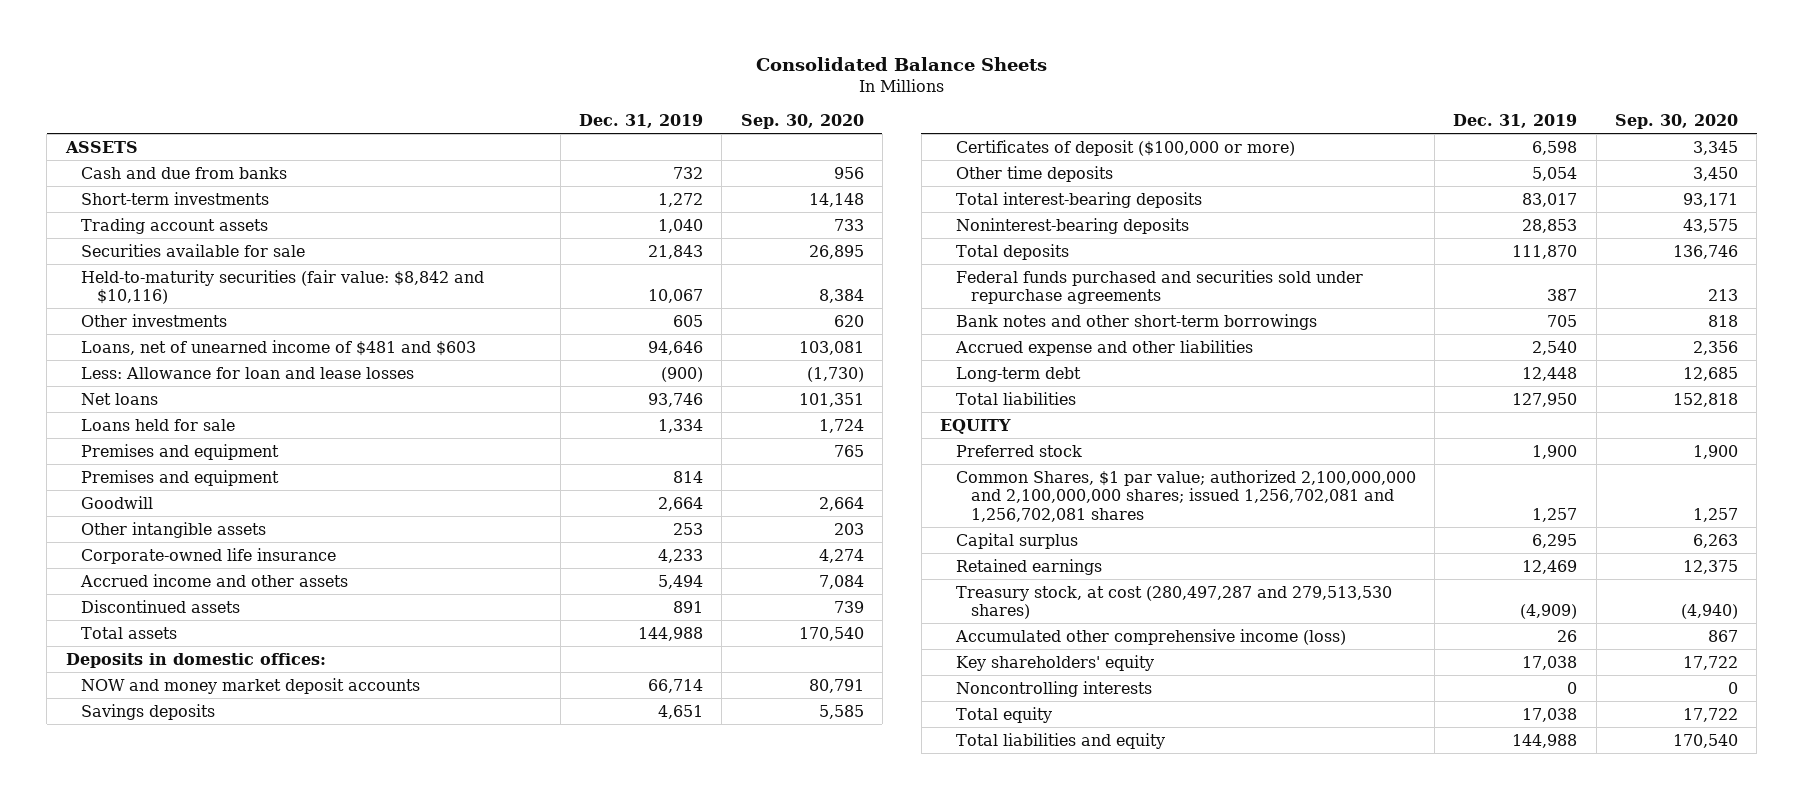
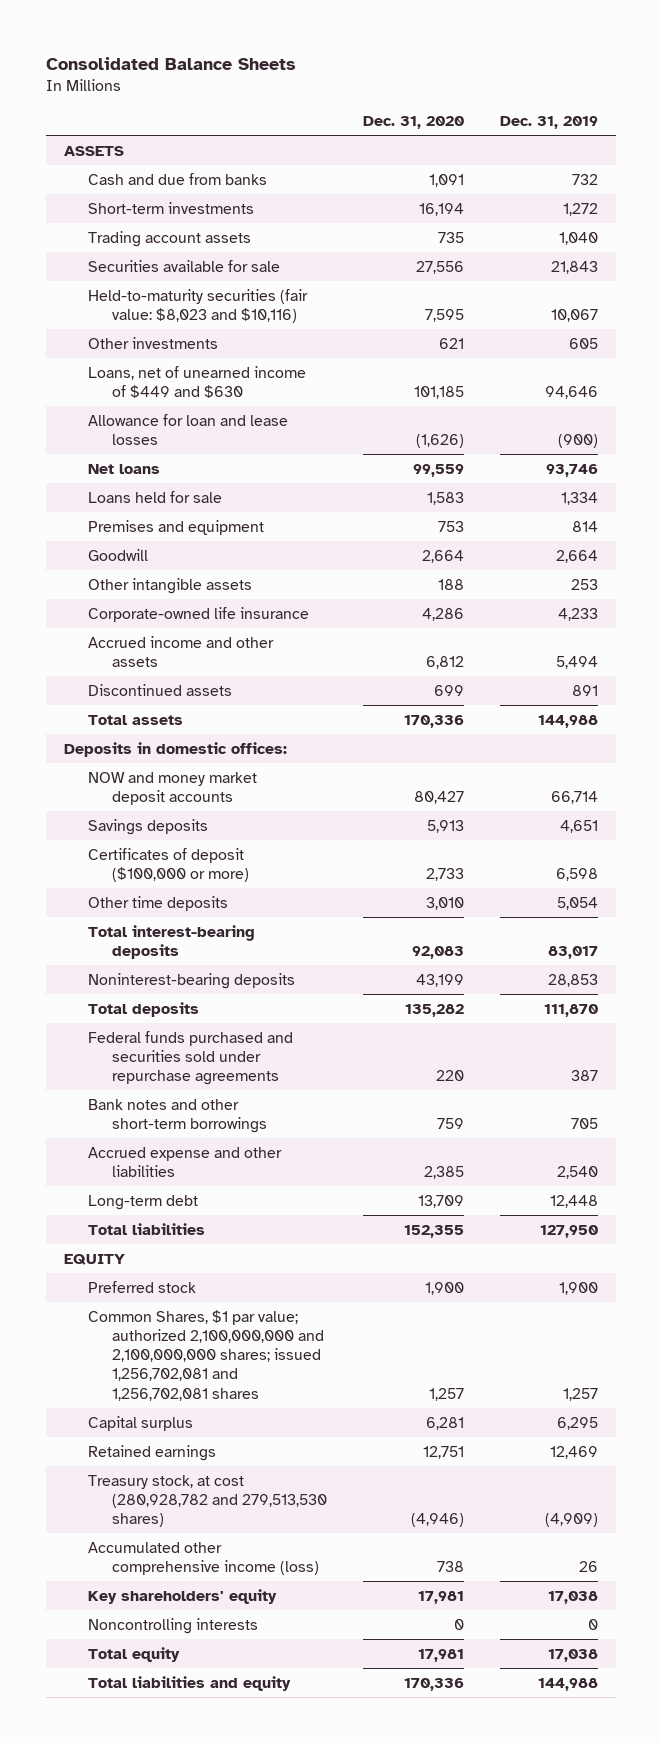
[740,114,864,130] Sep. 30, 2020 -> none
none -> [362,115,464,129] Dec. 31, 2020
[81,269,485,305] Held-to-maturity securities (fair value: $8,842 and $10,116) -> [87,288,308,323] Held-to-maturity securities (fair value: $8,023 and $10,116)
[81,339,477,356] Loans, net of unearned income of $481 and $603 -> [87,365,306,398] Loans, net of unearned income of $449 and $630
[81,366,415,379] Less: Allowance for loan and lease losses -> [87,413,288,445] Allowance for loan and lease losses
[81,443,280,460] Premises and equipment -> none
[955,585,1392,620] Treasury stock, at cost (280,497,287 and 279,513,530 shares) -> [87,1474,327,1528] Treasury stock, at cost (280,928,782 and 279,513,530 shares)

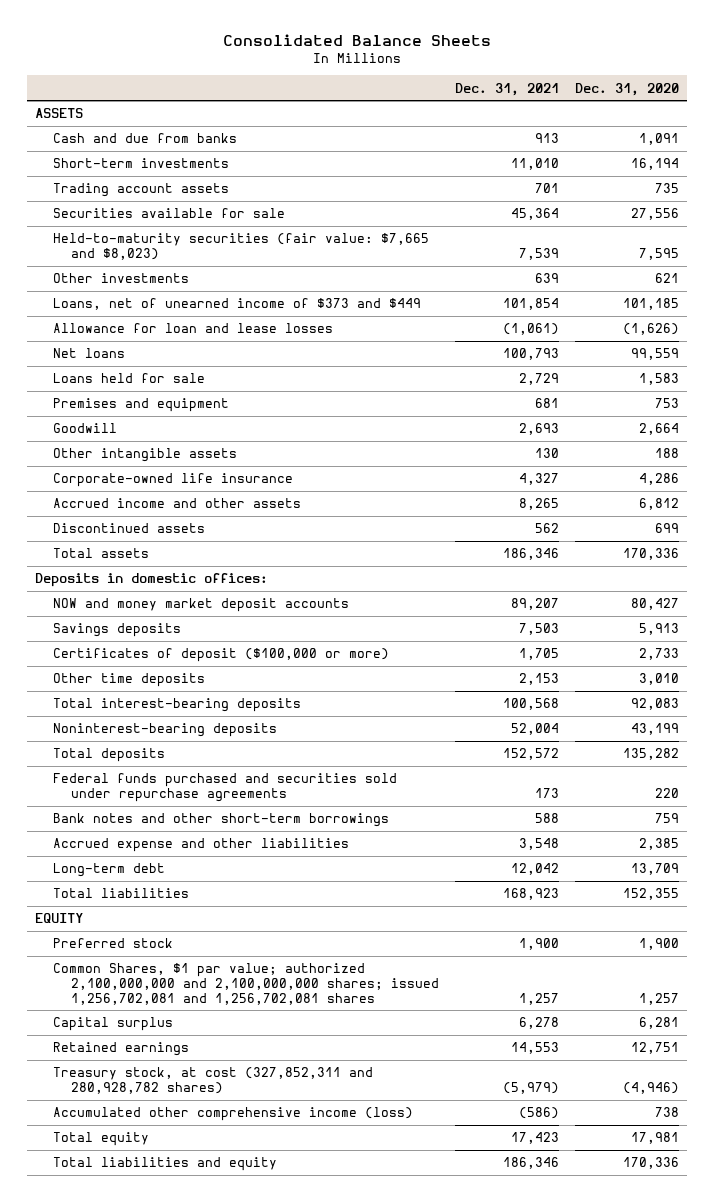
[499,115,598,129] Dec. 31, 2019 -> none
none -> [454,82,559,96] Dec. 31, 2021
[87,288,308,323] Held-to-maturity securities (fair value: $8,023 and $10,116) -> [52,233,429,260] Held-to-maturity securities (fair value: $7,665 and $8,023)
[87,365,306,398] Loans, net of unearned income of $449 and $630 -> [52,298,421,311] Loans, net of unearned income of $373 and $449
[87,1474,327,1528] Treasury stock, at cost (280,928,782 and 279,513,530 shares) -> [52,1067,373,1094] Treasury stock, at cost (327,852,311 and 280,928,782 shares)
[87,1588,277,1604] Key shareholders' equity -> none
[87,1617,258,1634] Noncontrolling interests -> none

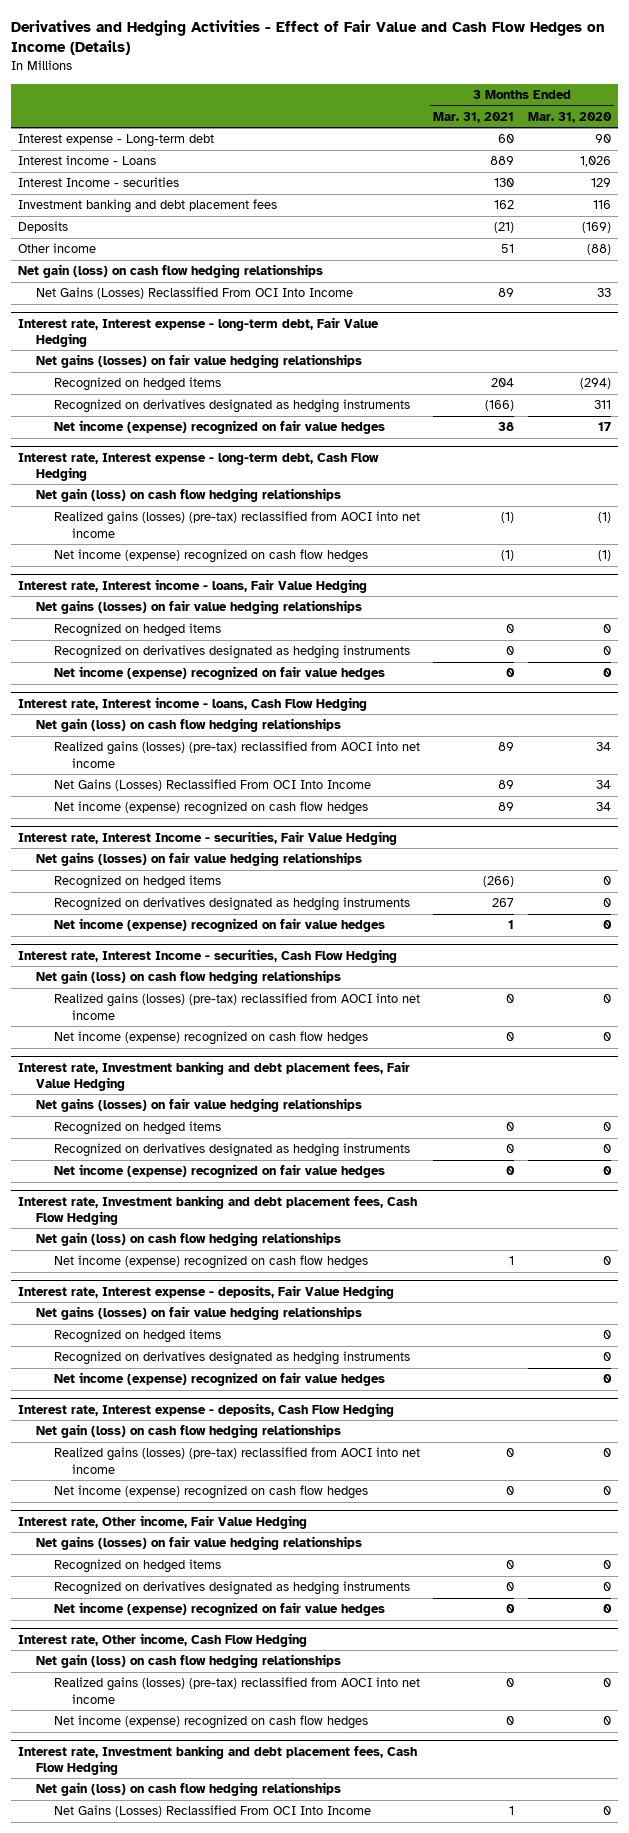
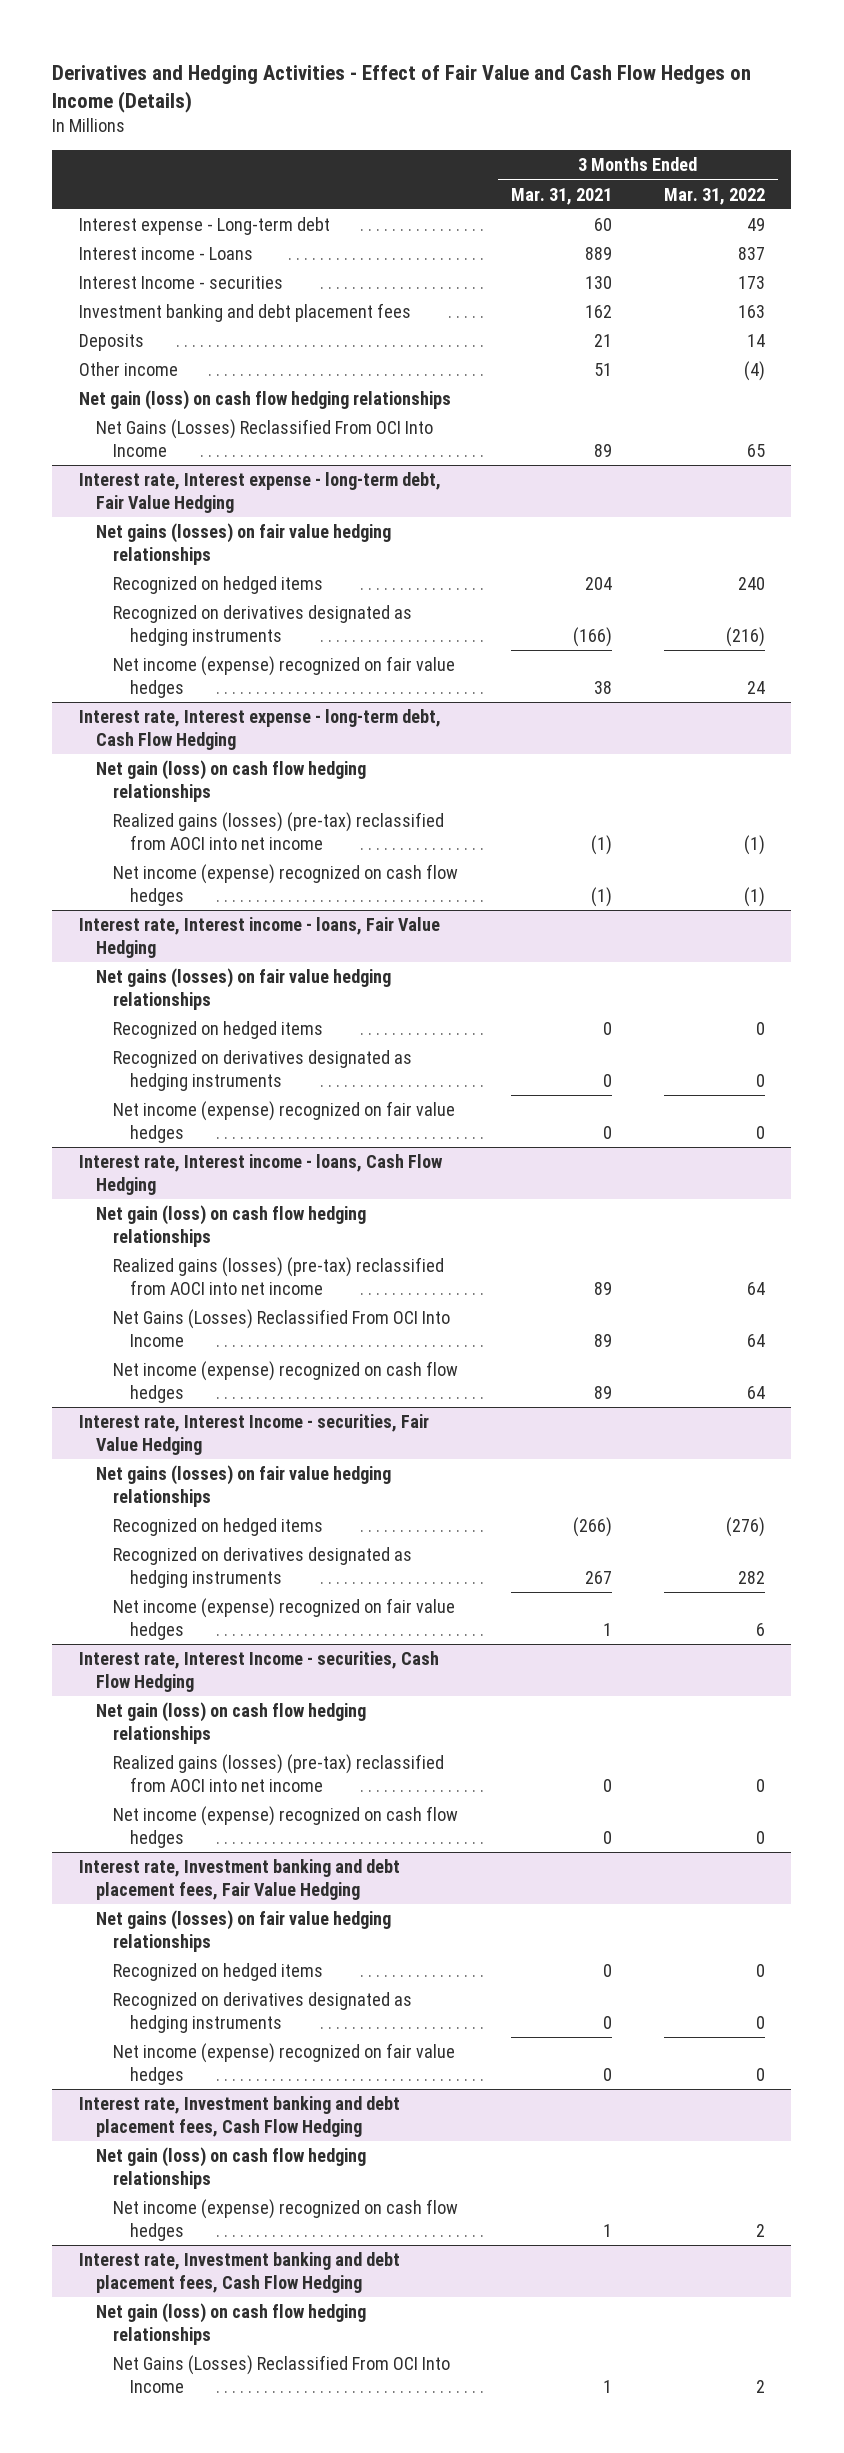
[527,111,612,123] Mar. 31, 2020 -> none
none -> [664,187,766,205] Mar. 31, 2022
[494,222,515,234] (21) -> [593,334,612,348] 21
[18,1284,395,1299] Interest rate, Interest expense - deposits, Fair Value Hedging -> none
[36,1306,363,1321] Net gains (losses) on fair value hedging relationships -> none
[53,1329,221,1344] Recognized on hedged items -> none
[53,1351,410,1366] Recognized on derivatives designated as hedging instruments -> none
[53,1372,385,1387] Net income (expense) recognized on fair value hedges -> none
[18,1402,395,1417] Interest rate, Interest expense - deposits, Cash Flow Hedging -> none
[36,1424,342,1439] Net gain (loss) on cash flow hedging relationships -> none
[53,1447,420,1474] Realized gains (losses) (pre-tax) reclassified from AOCI into net income -> none
[53,1485,368,1500] Net income (expense) recognized on cash flow hedges -> none
[18,1514,308,1529] Interest rate, Other income, Fair Value Hedging -> none
[36,1536,363,1551] Net gains (losses) on fair value hedging relationships -> none
[53,1559,221,1574] Recognized on hedged items -> none
[53,1581,410,1596] Recognized on derivatives designated as hedging instruments -> none
[53,1602,385,1617] Net income (expense) recognized on fair value hedges -> none
[18,1632,308,1647] Interest rate, Other income, Cash Flow Hedging -> none
[36,1654,342,1669] Net gain (loss) on cash flow hedging relationships -> none
[53,1677,420,1704] Realized gains (losses) (pre-tax) reclassified from AOCI into net income -> none
[53,1715,368,1730] Net income (expense) recognized on cash flow hedges -> none

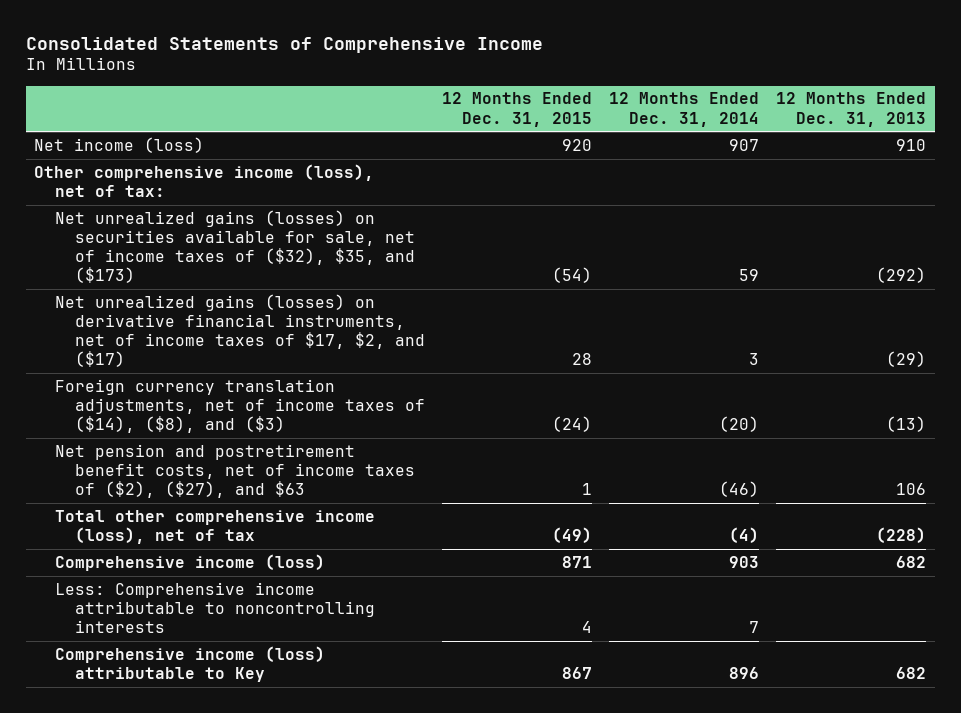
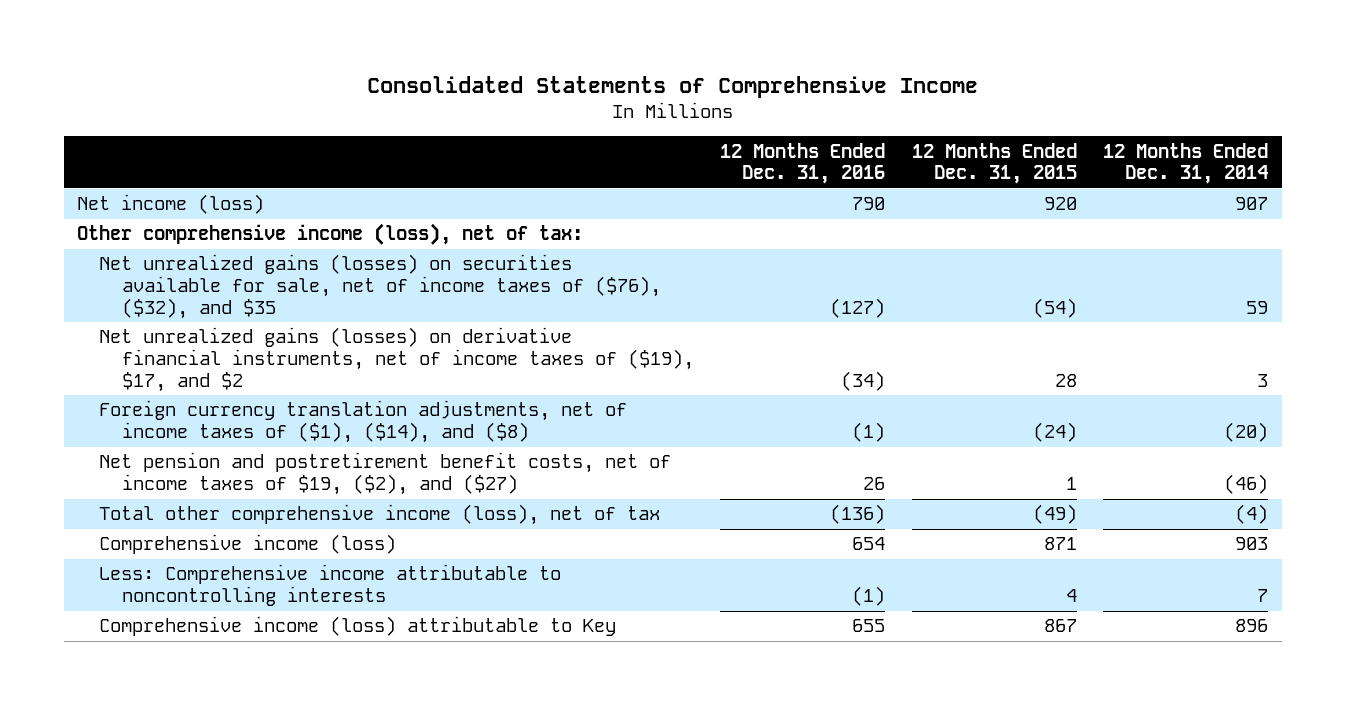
[776,92,927,127] 12 Months Ended Dec. 31, 2013 -> none
none -> [720,142,886,185] 12 Months Ended Dec. 31, 2016
[54,209,416,283] Net unrealized gains (losses) on securities available for sale, net of income taxes of ($32), $35, and ($173) -> [99,254,661,319] Net unrealized gains (losses) on securities available for sale, net of income taxes of ($76), ($32), and $35
[54,293,426,367] Net unrealized gains (losses) on derivative financial instruments, net of income taxes of $17, $2, and ($17) -> [99,327,694,392] Net unrealized gains (losses) on derivative financial instruments, net of income taxes of ($19), $17, and $2
[54,378,426,433] Foreign currency translation adjustments, net of income taxes of ($14), ($8), and ($3) -> [99,400,628,444] Foreign currency translation adjustments, net of income taxes of ($1), ($14), and ($8)
[54,443,416,498] Net pension and postretirement benefit costs, net of income taxes of ($2), ($27), and $63 -> [99,452,672,496] Net pension and postretirement benefit costs, net of income taxes of $19, ($2), and ($27)

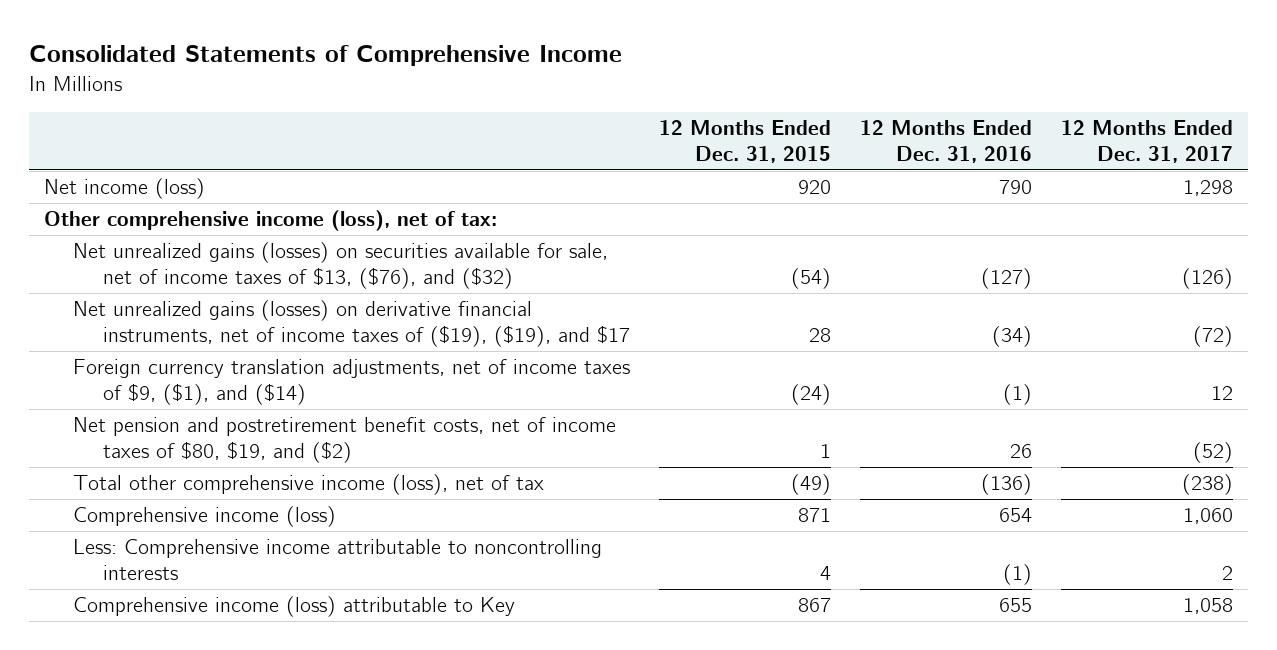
[1103,142,1269,185] 12 Months Ended Dec. 31, 2014 -> none
none -> [1061,120,1234,163] 12 Months Ended Dec. 31, 2017
[99,254,661,319] Net unrealized gains (losses) on securities available for sale, net of income taxes of ($76), ($32), and $35 -> [73,242,609,290] Net unrealized gains (losses) on securities available for sale, net of income taxes of $13, ($76), and ($32)
[99,327,694,392] Net unrealized gains (losses) on derivative financial instruments, net of income taxes of ($19), $17, and $2 -> [73,300,630,348] Net unrealized gains (losses) on derivative financial instruments, net of income taxes of ($19), ($19), and $17
[99,400,628,444] Foreign currency translation adjustments, net of income taxes of ($1), ($14), and ($8) -> [73,359,631,406] Foreign currency translation adjustments, net of income taxes of $9, ($1), and ($14)
[99,452,672,496] Net pension and postretirement benefit costs, net of income taxes of $19, ($2), and ($27) -> [73,417,617,464] Net pension and postretirement benefit costs, net of income taxes of $80, $19, and ($2)

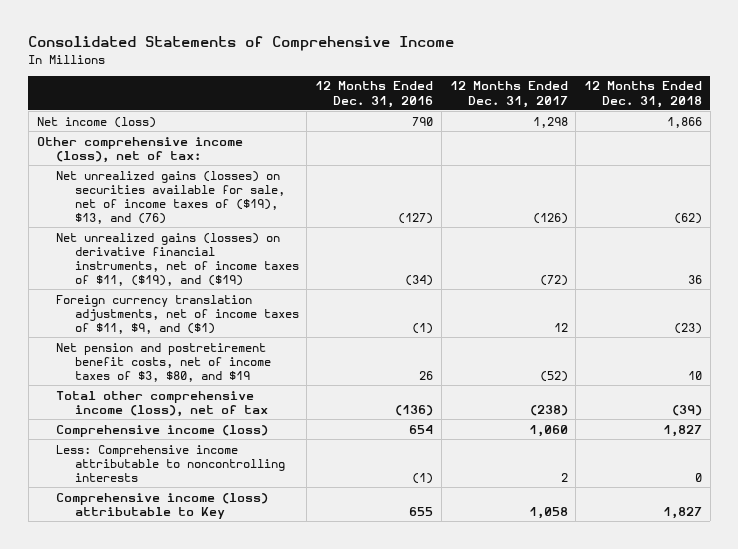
[659,120,832,163] 12 Months Ended Dec. 31, 2015 -> none
none -> [583,81,702,108] 12 Months Ended Dec. 31, 2018
[73,242,609,290] Net unrealized gains (losses) on securities available for sale, net of income taxes of $13, ($76), and ($32) -> [55,170,285,224] Net unrealized gains (losses) on securities available for sale, net of income taxes of ($19), $13, and (76)
[73,300,630,348] Net unrealized gains (losses) on derivative financial instruments, net of income taxes of ($19), ($19), and $17 -> [55,232,299,286] Net unrealized gains (losses) on derivative financial instruments, net of income taxes of $11, ($19), and ($19)
[73,359,631,406] Foreign currency translation adjustments, net of income taxes of $9, ($1), and ($14) -> [55,294,299,334] Foreign currency translation adjustments, net of income taxes of $11, $9, and ($1)
[73,417,617,464] Net pension and postretirement benefit costs, net of income taxes of $80, $19, and ($2) -> [55,342,271,382] Net pension and postretirement benefit costs, net of income taxes of $3, $80, and $19

